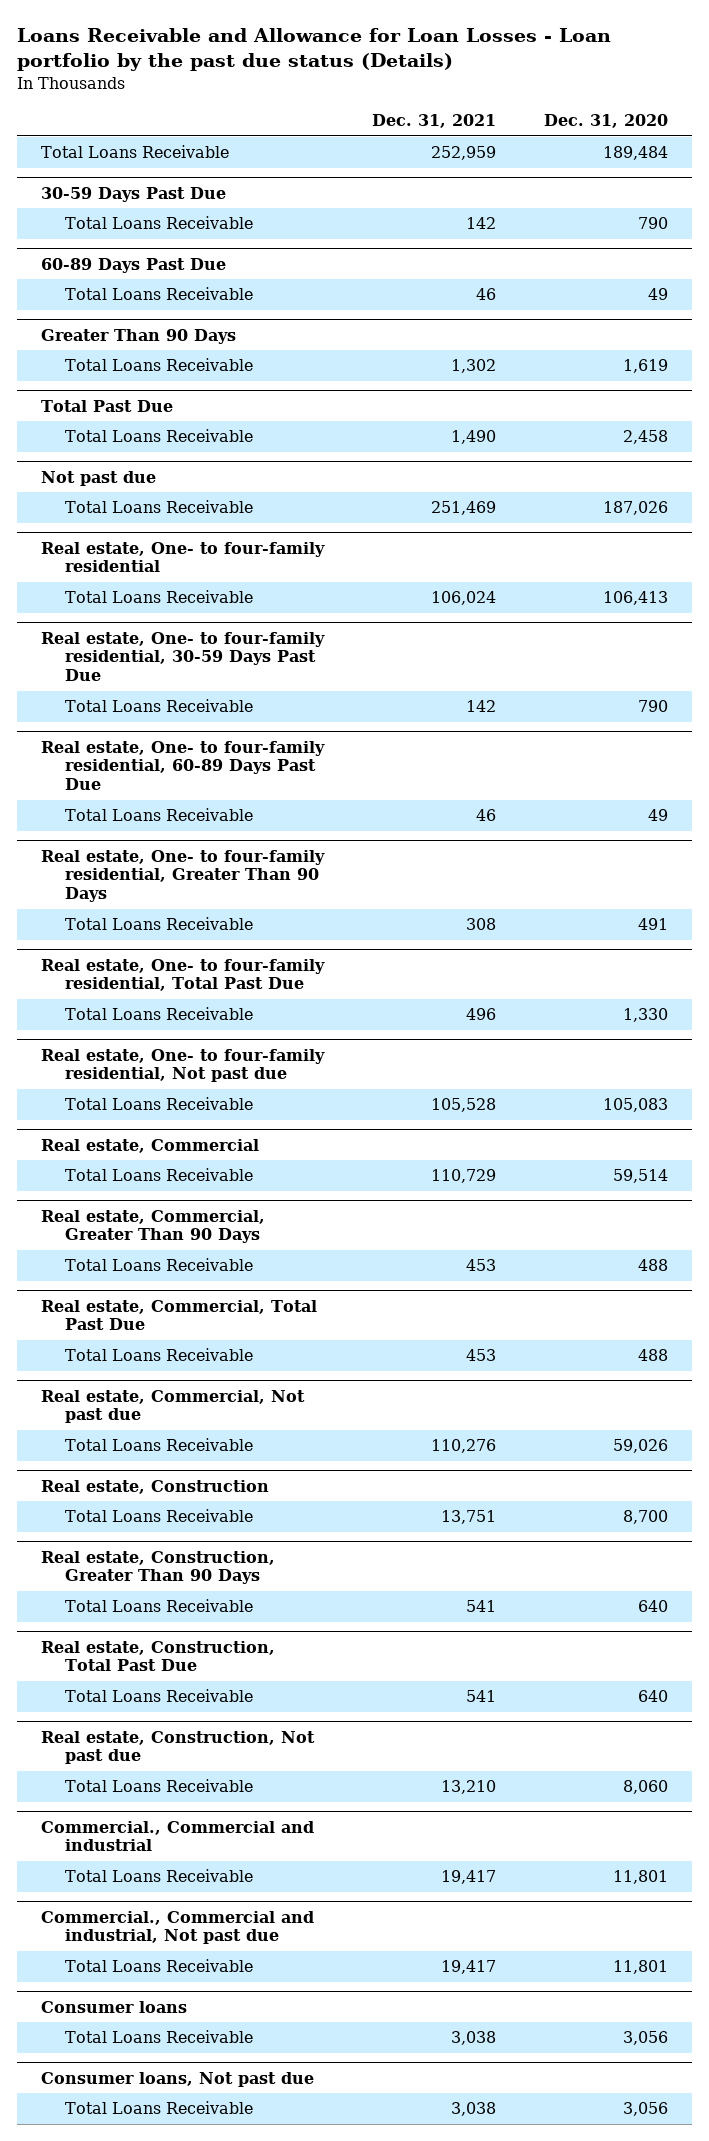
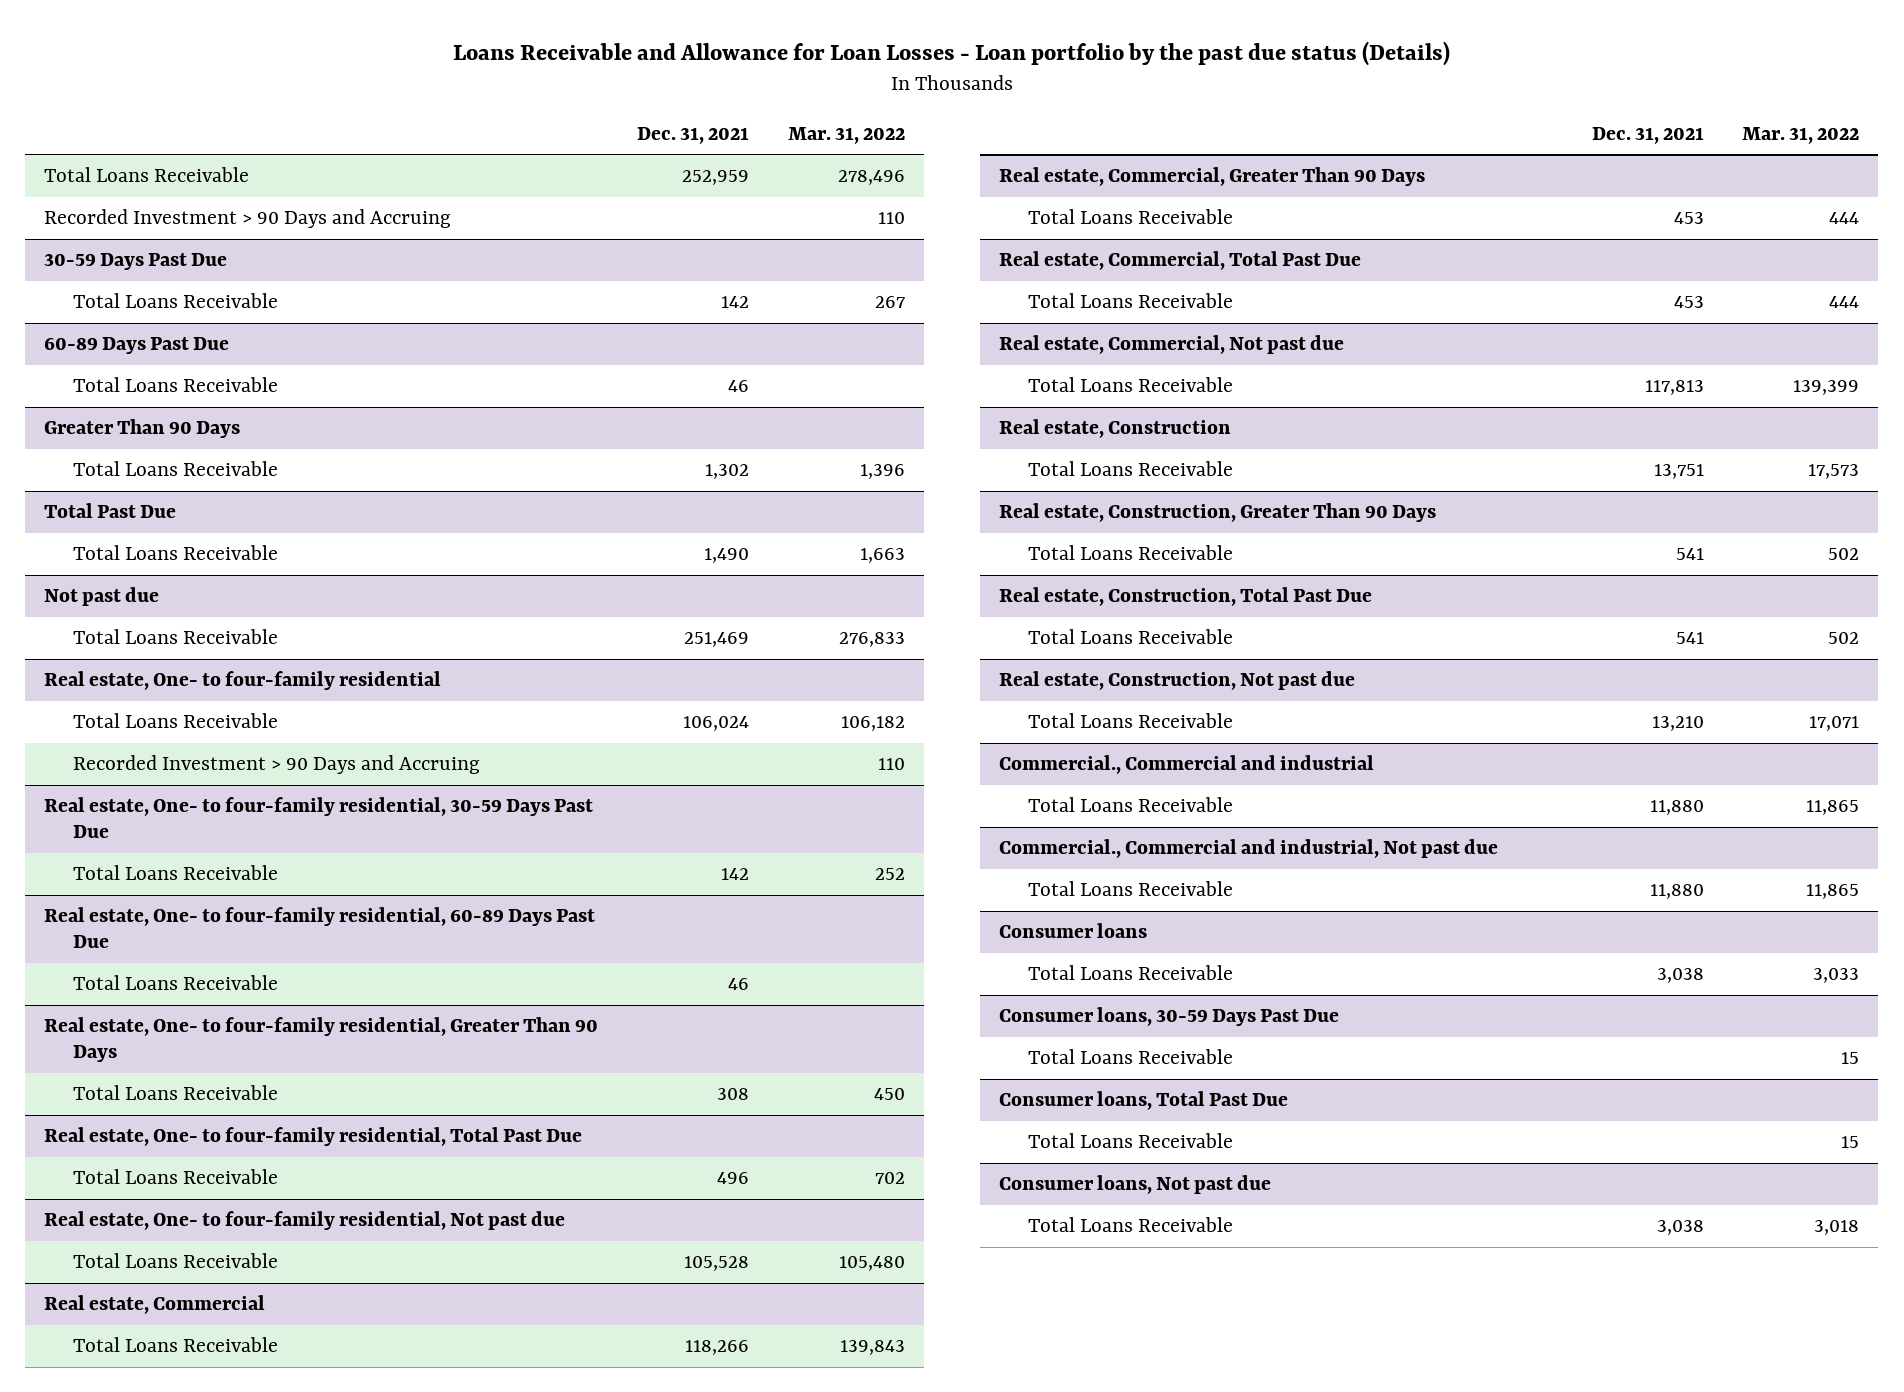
[543,114,668,129] Dec. 31, 2020 -> none
none -> [787,126,905,144] Mar. 31, 2022
none -> [44,209,452,229] Recorded Investment > 90 Days and Accruing
none -> [73,755,481,775] Recorded Investment > 90 Days and Accruing
[430,1169,496,1184] 110,729 -> [684,1340,749,1356] 118,266
[430,1439,496,1454] 110,276 -> [1644,380,1704,396] 117,813
[440,1870,496,1885] 19,417 -> [1649,800,1704,816] 11,880
[440,1960,496,1975] 19,417 -> [1649,884,1704,900] 11,880
none -> [999,1007,1340,1027] Consumer loans, 30-59 Days Past Due
none -> [1027,1049,1233,1065] Total Loans Receivable
none -> [999,1091,1289,1111] Consumer loans, Total Past Due
none -> [1027,1133,1233,1149] Total Loans Receivable

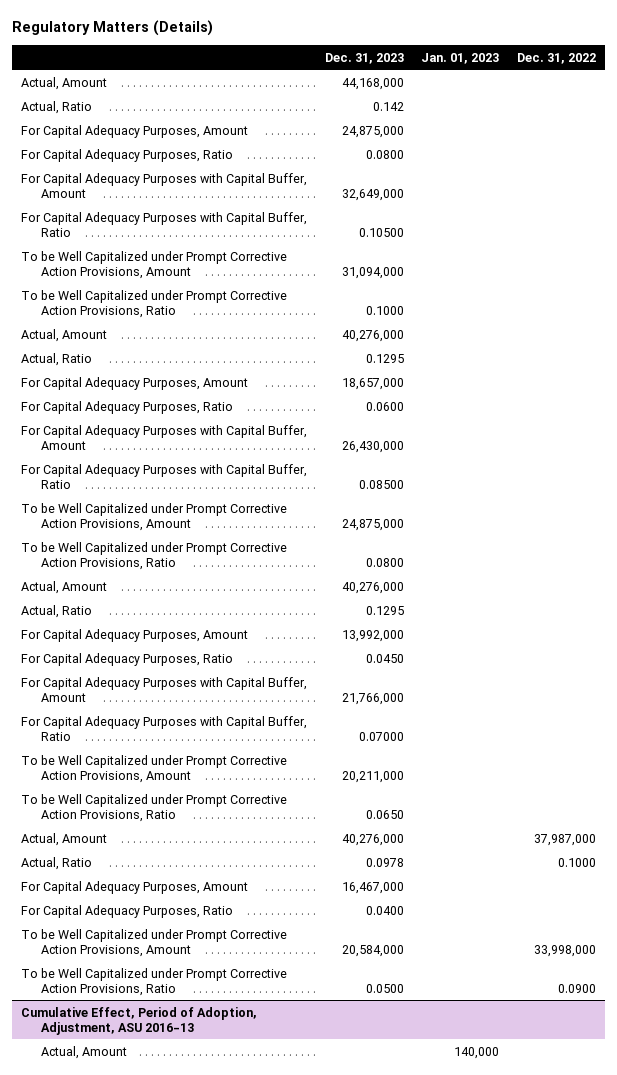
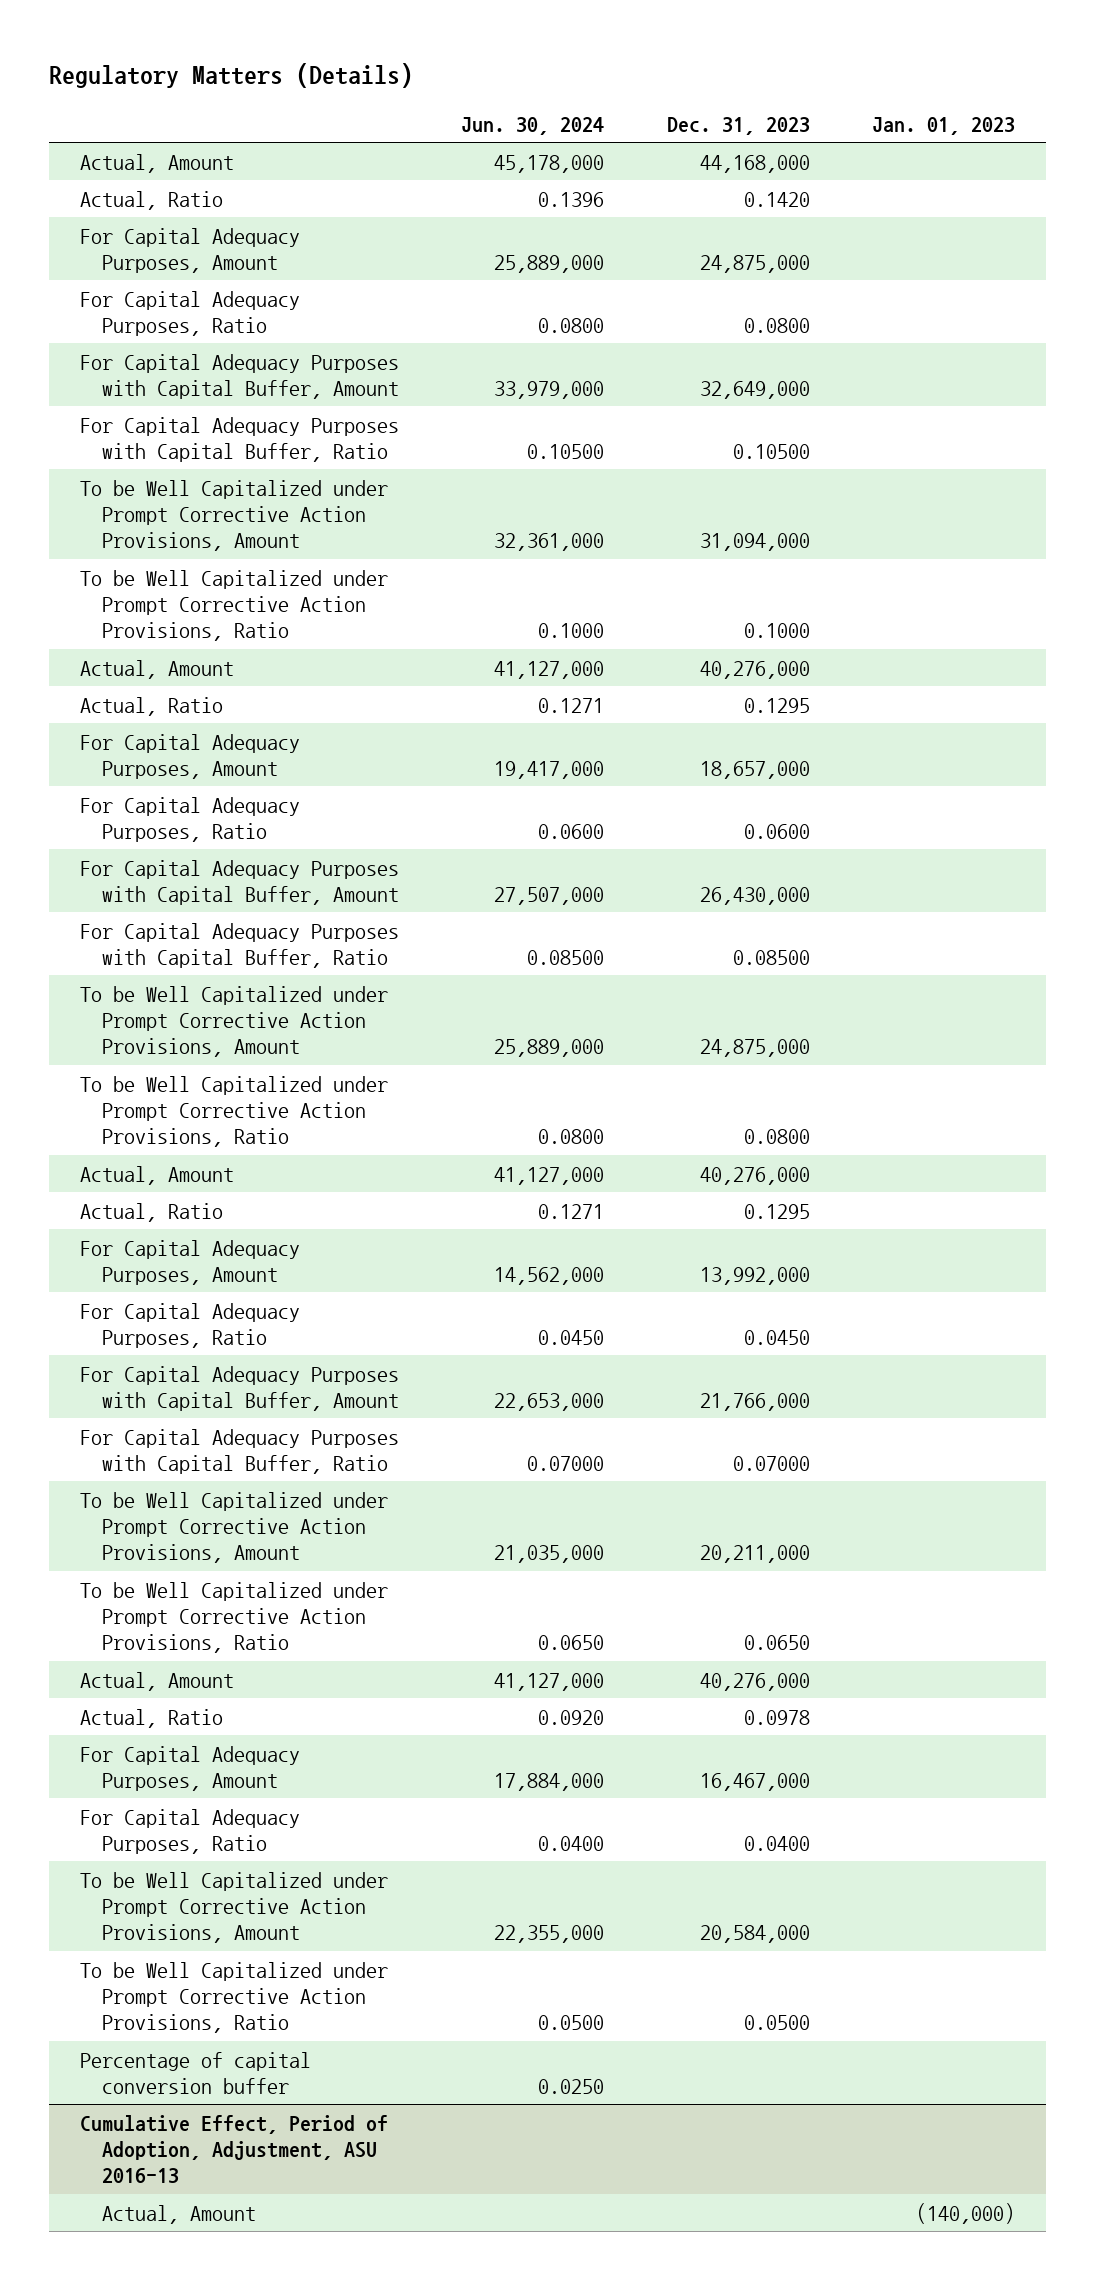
[516,52,596,64] Dec. 31, 2022 -> none
none -> [461,116,605,135] Jun. 30, 2024
[372,101,404,111] 0.142 -> [743,191,810,207] 0.1420
none -> [79,2051,311,2095] Percentage of capital conversion buffer
[454,1046,500,1059] 140,000 -> [916,2202,1016,2224] (140,000)

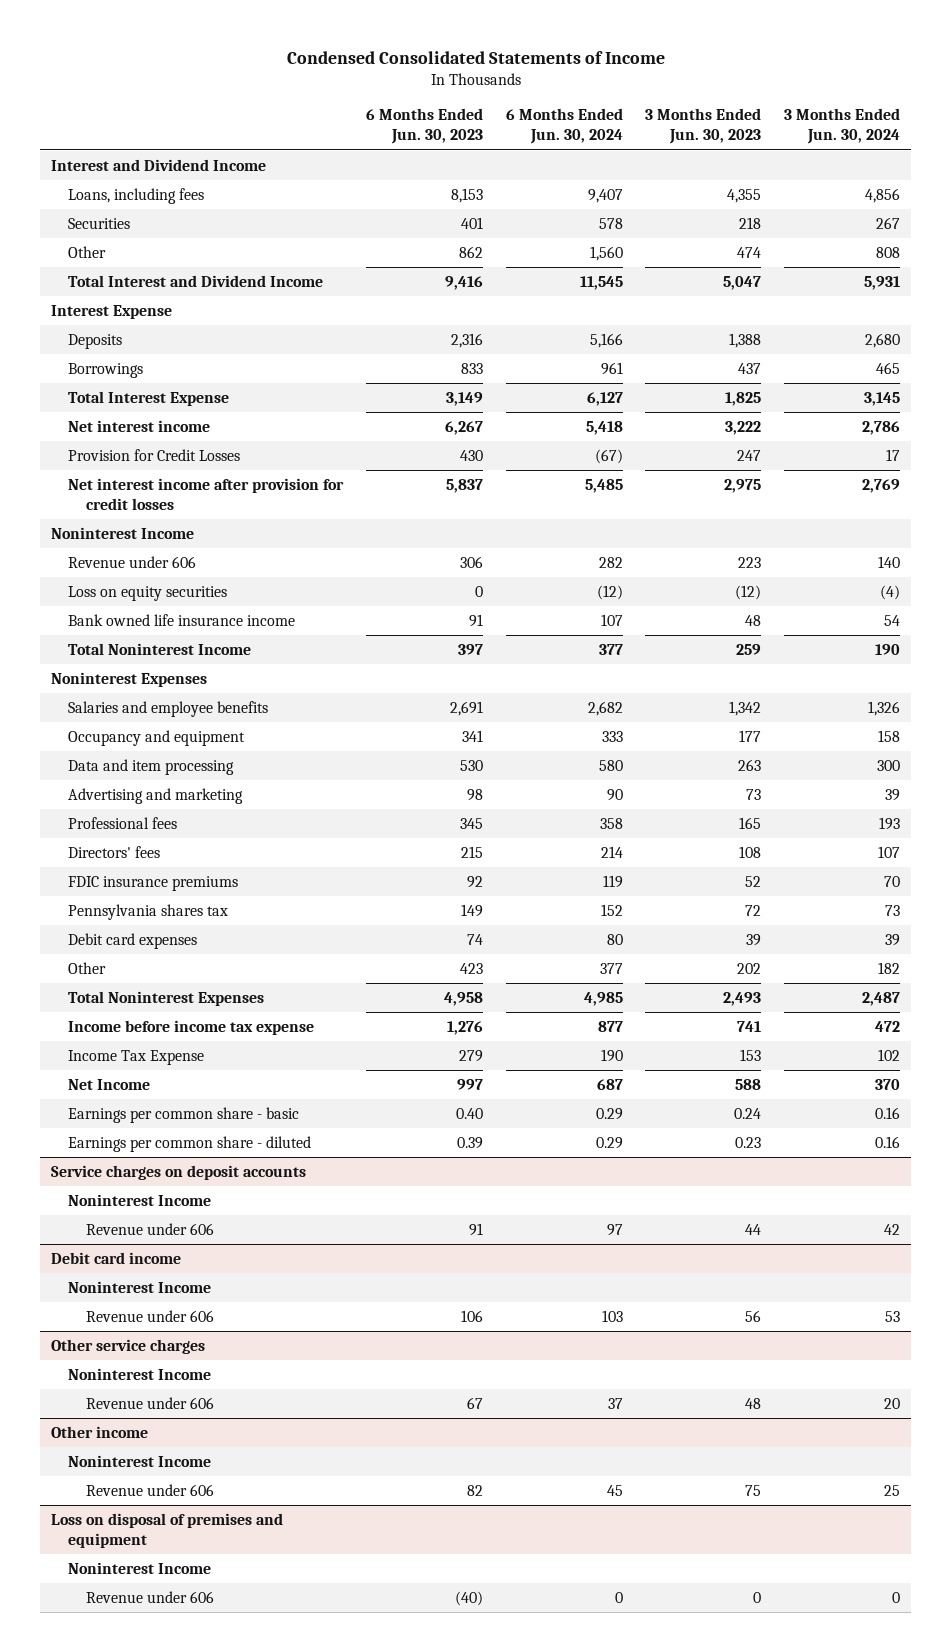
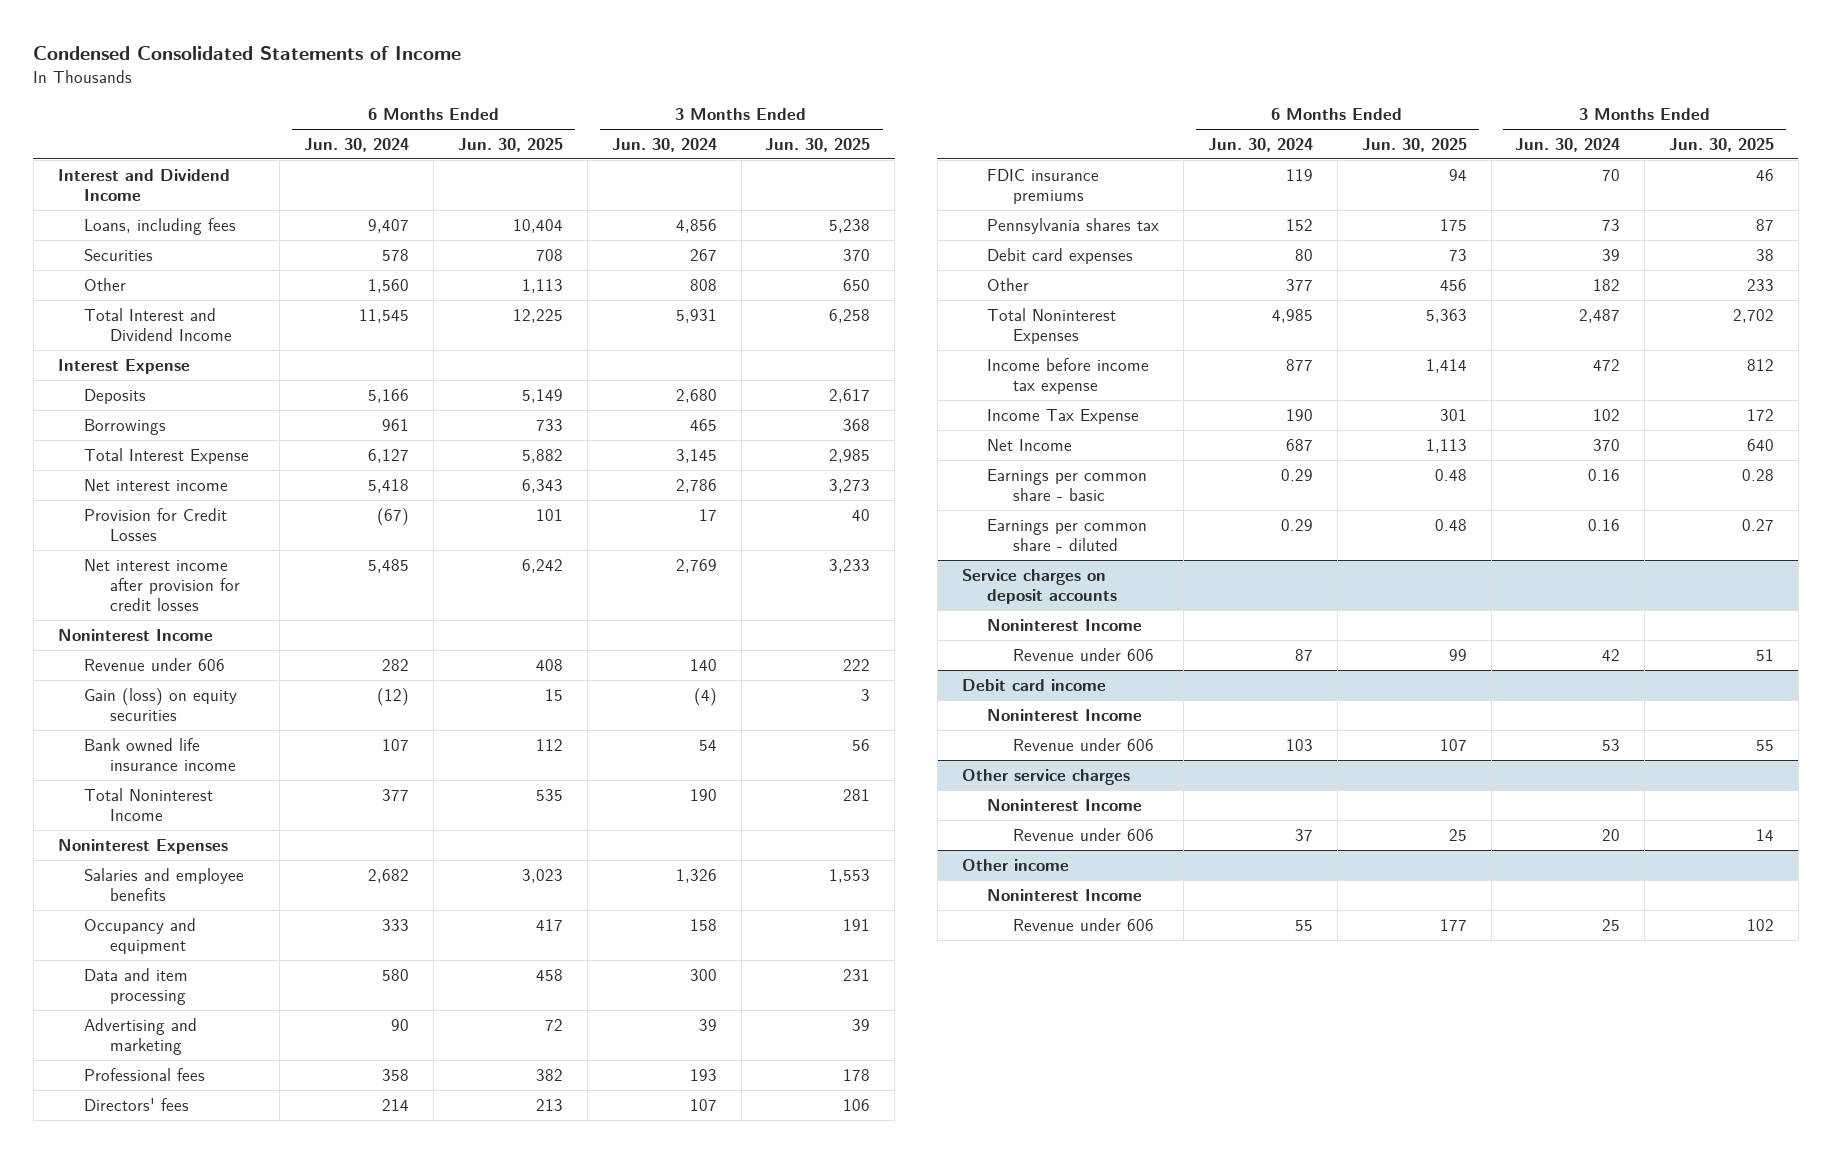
[366,108,484,145] 6 Months Ended Jun. 30, 2023 -> none
[645,108,762,145] 3 Months Ended Jun. 30, 2023 -> none
none -> [457,137,563,152] Jun. 30, 2025
none -> [765,137,871,152] Jun. 30, 2025
[68,585,228,601] Loss on equity securities -> [83,687,237,721] Gain (loss) on equity securities
[606,1223,623,1236] 97 -> [1295,648,1314,661] 87
[51,1512,284,1548] Loss on disposal of premises and equipment -> none
[68,1561,212,1574] Noninterest Income -> none
[85,1590,214,1603] Revenue under 606 -> none
[606,1484,623,1496] 45 -> [1295,919,1314,931] 55

